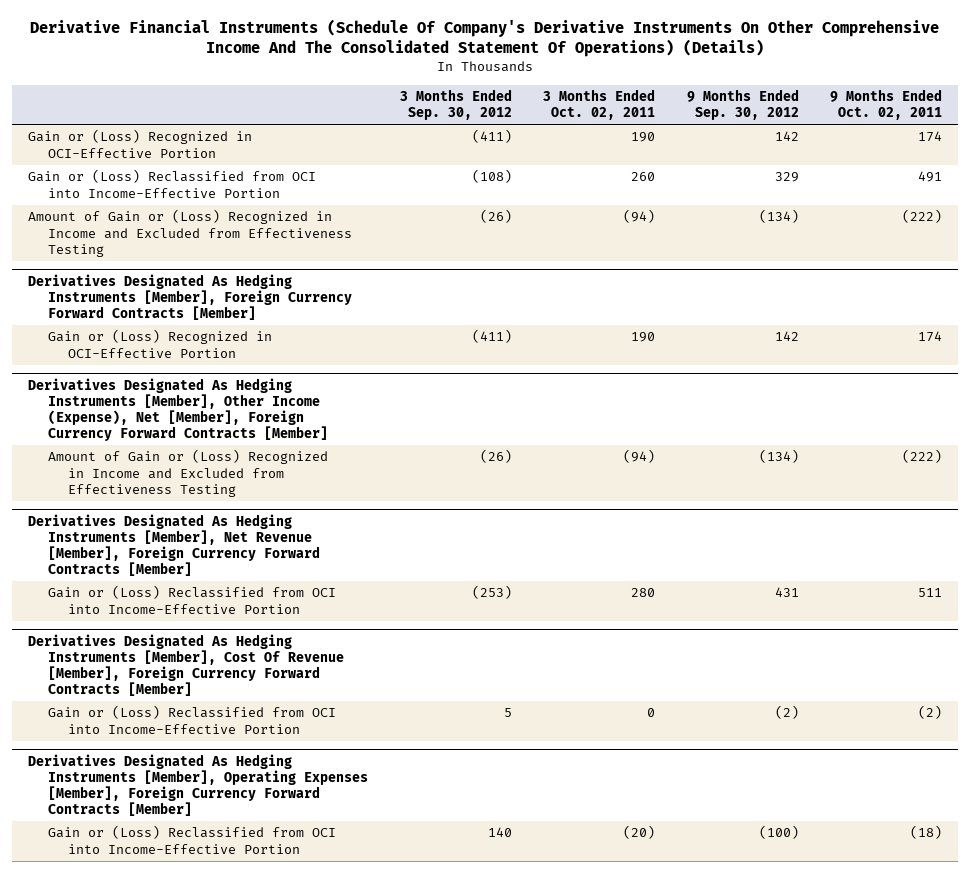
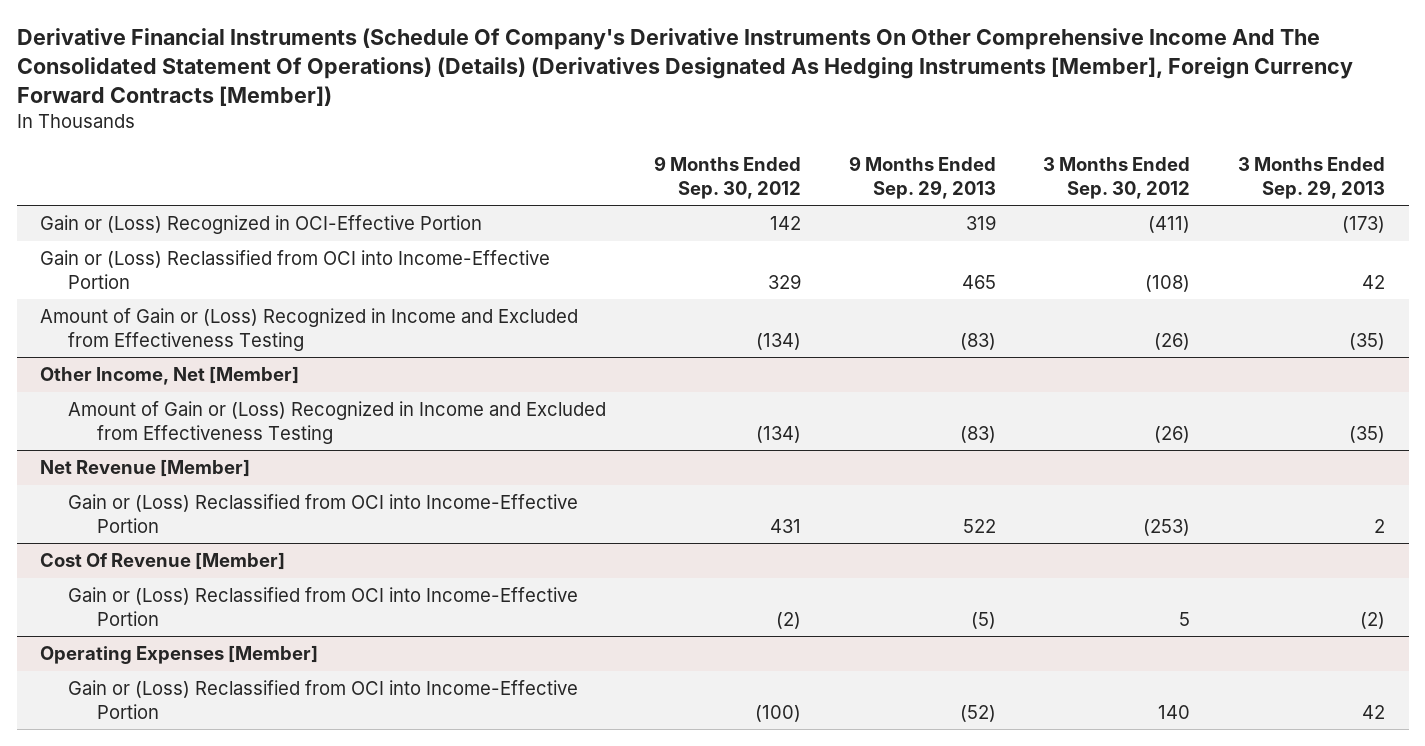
[30,18,940,58] Derivative Financial Instruments (Schedule Of Company's Derivative Instruments On Other Comprehensive Income And The Consolidated Statement Of Operations) (Details) -> [16,28,1353,106] Derivative Financial Instruments (Schedule Of Company's Derivative Instruments On Other Comprehensive Income And The Consolidated Statement Of Operations) (Details) (Derivatives Designated As Hedging Instruments [Member], Foreign Currency Forward Contracts [Member])
[543,89,656,121] 3 Months Ended Oct. 02, 2011 -> none
[829,89,942,121] 9 Months Ended Oct. 02, 2011 -> none
none -> [848,155,996,199] 9 Months Ended Sep. 29, 2013
none -> [1238,156,1386,199] 3 Months Ended Sep. 29, 2013
[28,273,353,320] Derivatives Designated As Hedging Instruments [Member], Foreign Currency Forward Contracts [Member] -> none
[48,329,273,358] Gain or (Loss) Recognized in OCI-Effective Portion -> none
[28,377,329,442] Derivatives Designated As Hedging Instruments [Member], Other Income (Expense), Net [Member], Foreign Currency Forward Contracts [Member] -> none
none -> [40,366,300,386] Other Income, Net [Member]
[28,513,321,577] Derivatives Designated As Hedging Instruments [Member], Net Revenue [Member], Foreign Currency Forward Contracts [Member] -> none
none -> [40,459,251,478] Net Revenue [Member]
[28,633,345,697] Derivatives Designated As Hedging Instruments [Member], Cost Of Revenue [Member], Foreign Currency Forward Contracts [Member] -> none
none -> [40,552,286,571] Cost Of Revenue [Member]
[28,753,369,817] Derivatives Designated As Hedging Instruments [Member], Operating Expenses [Member], Foreign Currency Forward Contracts [Member] -> none
none -> [40,645,319,665] Operating Expenses [Member]

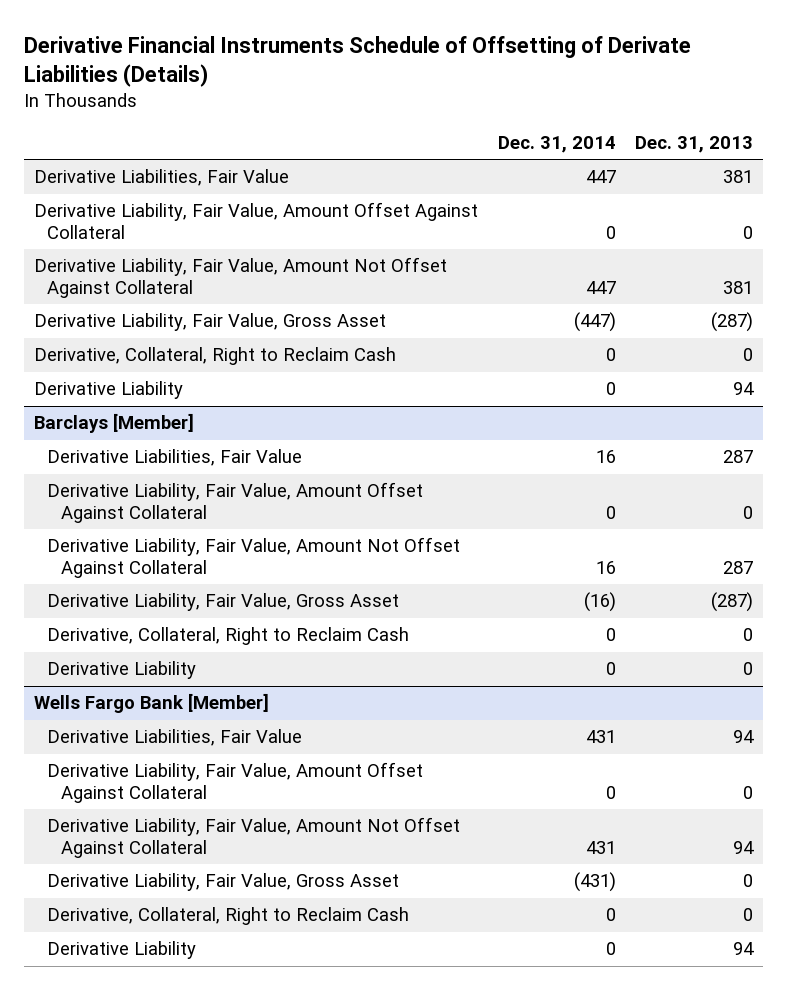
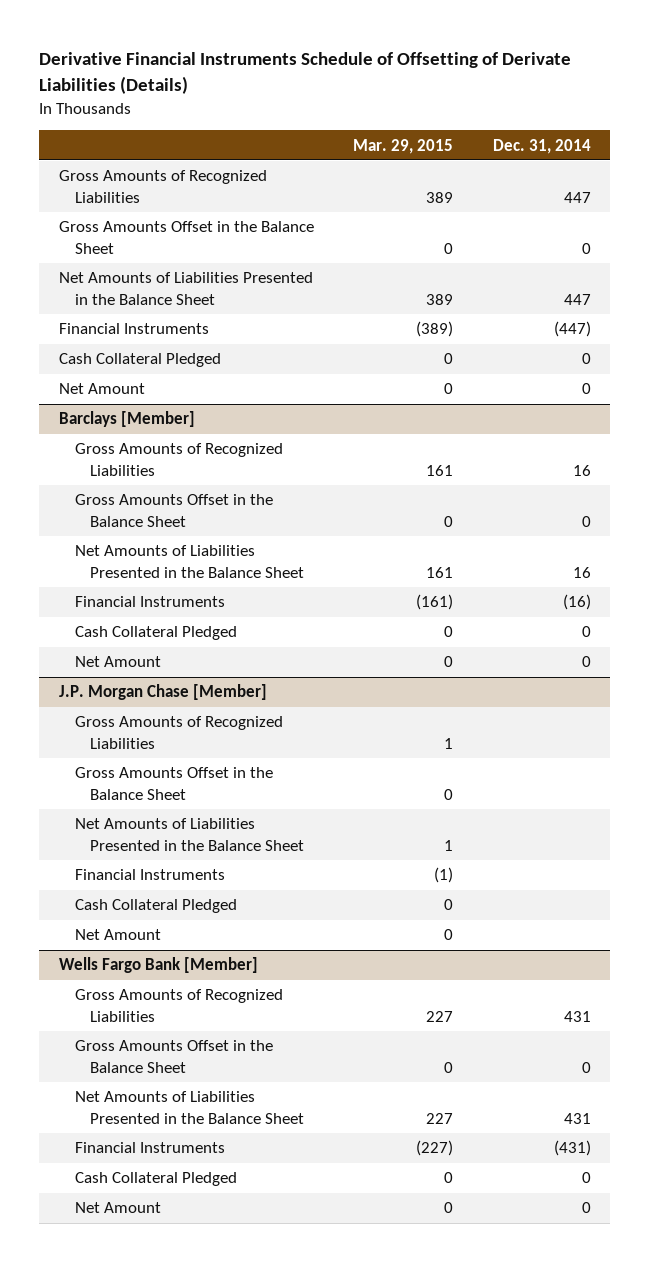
[635,135,754,153] Dec. 31, 2013 -> none
none -> [353,138,454,154] Mar. 29, 2015
[33,169,289,187] Derivative Liabilities, Fair Value -> [58,170,267,203] Gross Amounts of Recognized Liabilities
[33,202,478,239] Derivative Liability, Fair Value, Amount Offset Against Collateral -> [58,221,314,254] Gross Amounts Offset in the Balance Sheet
[33,257,447,298] Derivative Liability, Fair Value, Amount Not Offset Against Collateral -> [58,272,313,305] Net Amounts of Liabilities Presented in the Balance Sheet
[33,313,386,332] Derivative Liability, Fair Value, Gross Asset -> [58,323,209,335] Financial Instruments
[33,347,396,366] Derivative, Collateral, Right to Reclaim Cash -> [58,353,221,368] Cash Collateral Pledged
[33,381,183,400] Derivative Liability -> [58,383,145,395] Net Amount
[47,449,303,467] Derivative Liabilities, Fair Value -> [74,443,283,476] Gross Amounts of Recognized Liabilities
[47,482,424,523] Derivative Liability, Fair Value, Amount Offset Against Collateral -> [74,494,273,527] Gross Amounts Offset in the Balance Sheet
[47,537,461,578] Derivative Liability, Fair Value, Amount Not Offset Against Collateral -> [74,545,305,578] Net Amounts of Liabilities Presented in the Balance Sheet
[47,593,400,612] Derivative Liability, Fair Value, Gross Asset -> [74,596,225,608] Financial Instruments
[47,627,410,646] Derivative, Collateral, Right to Reclaim Cash -> [74,626,237,641] Cash Collateral Pledged
[47,661,197,680] Derivative Liability -> [74,656,161,668] Net Amount
none -> [58,684,267,701] J.P. Morgan Chase [Member]
none -> [74,716,283,749] Gross Amounts of Recognized Liabilities
none -> [74,767,273,800] Gross Amounts Offset in the Balance Sheet
none -> [74,818,305,851] Net Amounts of Liabilities Presented in the Balance Sheet
none -> [74,869,225,881] Financial Instruments
none -> [74,899,237,914] Cash Collateral Pledged
none -> [74,929,161,941] Net Amount
[47,729,303,747] Derivative Liabilities, Fair Value -> [74,989,283,1022] Gross Amounts of Recognized Liabilities
[47,762,424,803] Derivative Liability, Fair Value, Amount Offset Against Collateral -> [74,1040,273,1073] Gross Amounts Offset in the Balance Sheet
[47,817,461,858] Derivative Liability, Fair Value, Amount Not Offset Against Collateral -> [74,1091,305,1124] Net Amounts of Liabilities Presented in the Balance Sheet
[47,873,400,892] Derivative Liability, Fair Value, Gross Asset -> [74,1142,225,1154] Financial Instruments
[47,907,410,926] Derivative, Collateral, Right to Reclaim Cash -> [74,1172,237,1187] Cash Collateral Pledged
[47,941,197,960] Derivative Liability -> [74,1202,161,1214] Net Amount

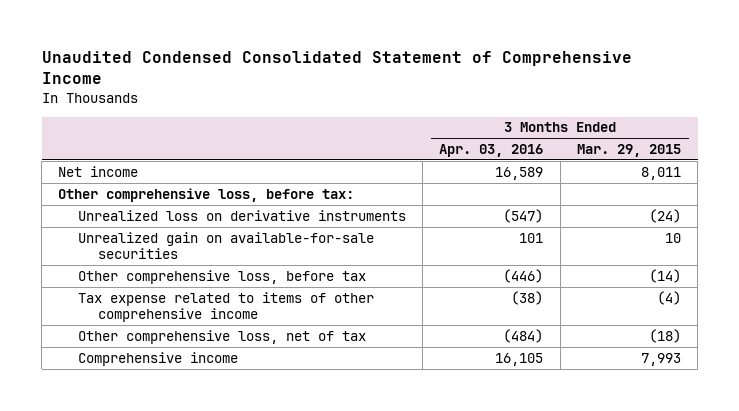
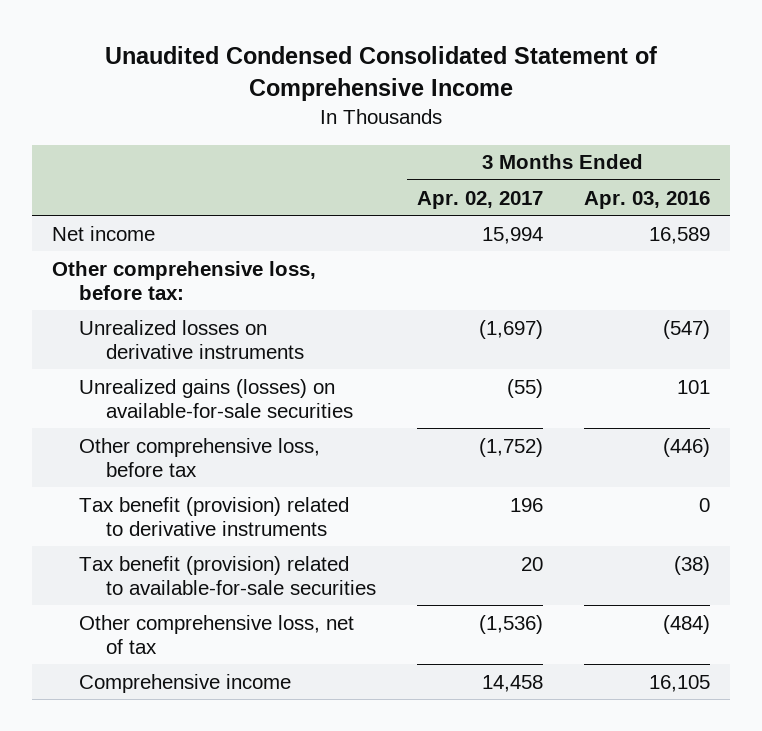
[577,144,682,158] Mar. 29, 2015 -> none
none -> [416,190,543,209] Apr. 02, 2017
[77,209,406,221] Unrealized loss on derivative instruments -> [79,319,304,359] Unrealized losses on derivative instruments
[77,231,374,260] Unrealized gain on available-for-sale securities -> [79,378,353,418] Unrealized gains (losses) on available-for-sale securities
[77,291,374,323] Tax expense related to items of other comprehensive income -> none
none -> [79,496,350,536] Tax benefit (provision) related to derivative instruments
none -> [79,555,376,595] Tax benefit (provision) related to available-for-sale securities

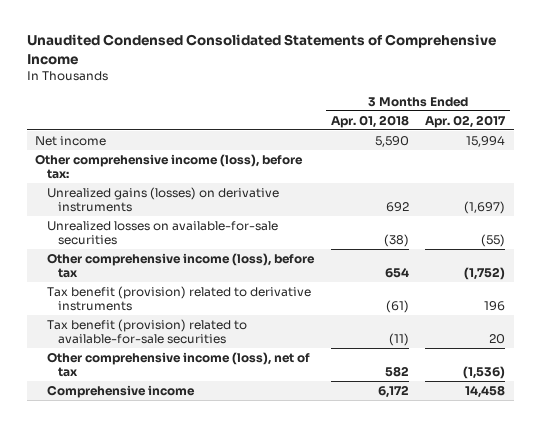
[105,46,658,102] Unaudited Condensed Consolidated Statement of Comprehensive Income -> [26,34,496,65] Unaudited Condensed Consolidated Statements of Comprehensive Income
[583,190,710,209] Apr. 03, 2016 -> none
none -> [330,114,409,128] Apr. 01, 2018
[52,260,317,300] Other comprehensive loss, before tax: -> [35,153,304,179] Other comprehensive income (loss), before tax:
[79,319,304,359] Unrealized losses on derivative instruments -> [46,186,279,212] Unrealized gains (losses) on derivative instruments
[79,378,353,418] Unrealized gains (losses) on available-for-sale securities -> [46,220,278,245] Unrealized losses on available-for-sale securities
[79,437,321,477] Other comprehensive loss, before tax -> [46,252,315,278] Other comprehensive income (loss), before tax
[79,614,355,654] Other comprehensive loss, net of tax -> [46,351,310,377] Other comprehensive income (loss), net of tax

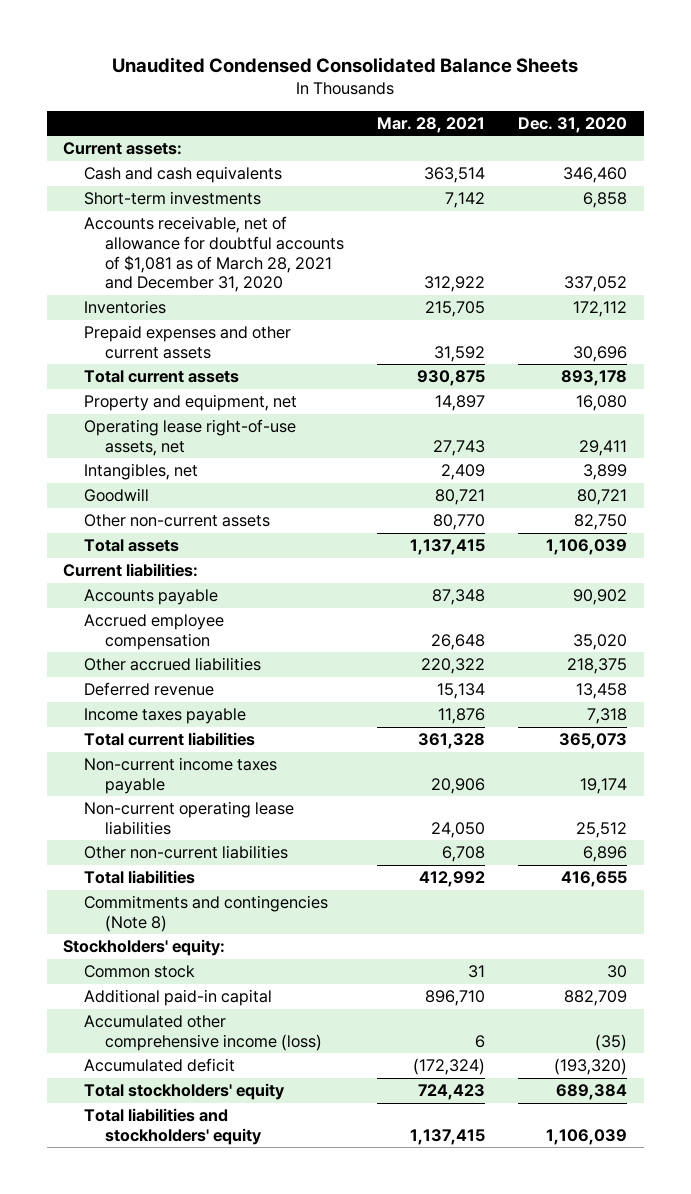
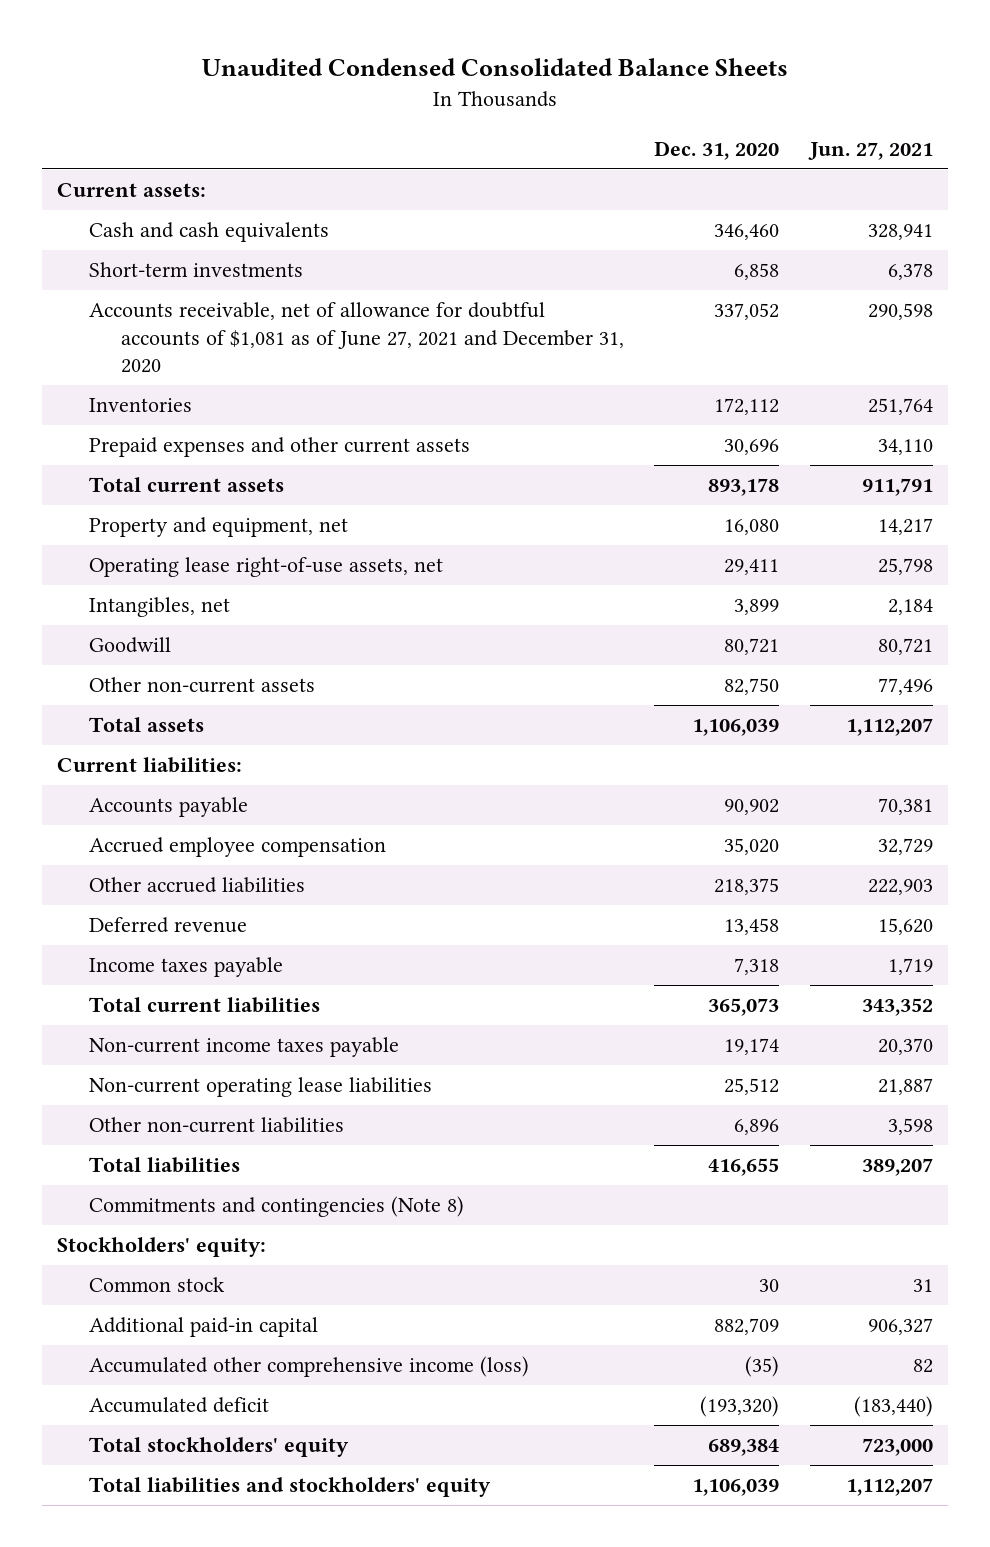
[377,116,486,133] Mar. 28, 2021 -> none
none -> [807,141,933,160] Jun. 27, 2021
[84,216,345,293] Accounts receivable, net of allowance for doubtful accounts of $1,081 as of March 28, 2021 and December 31, 2020 -> [88,302,624,373] Accounts receivable, net of allowance for doubtful accounts of $1,081 as of June 27, 2021 and December 31, 2020

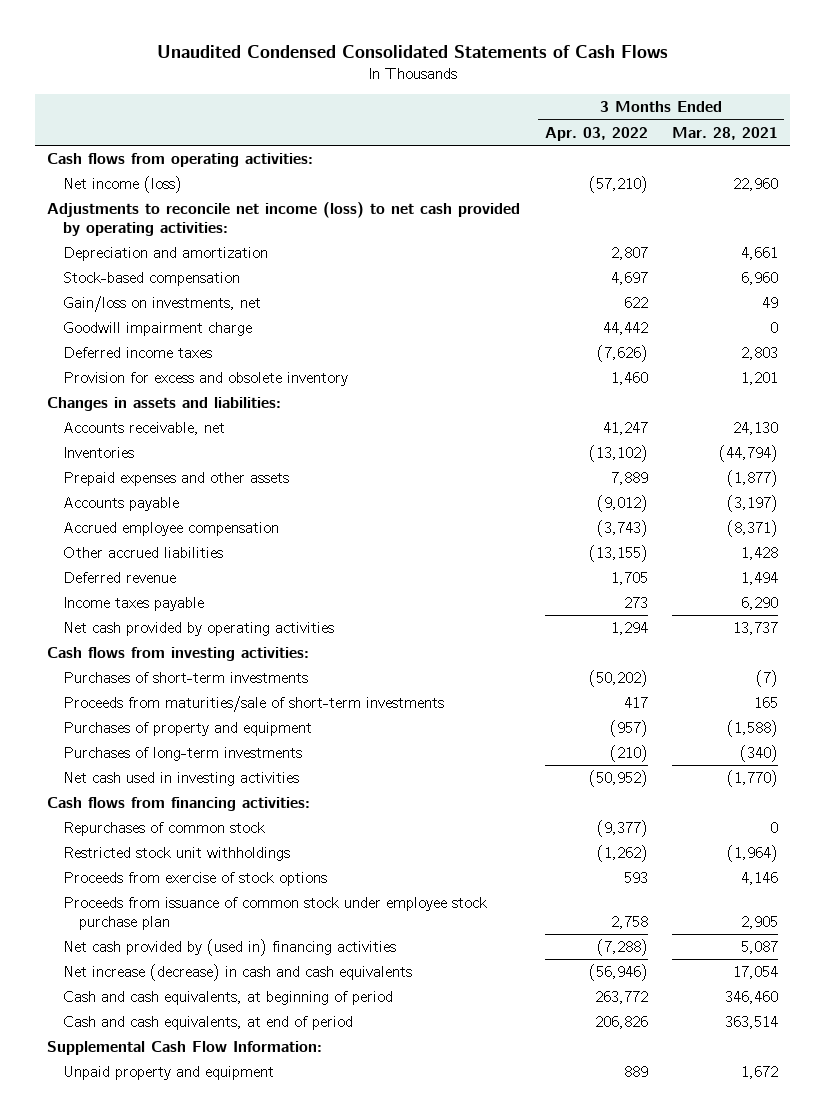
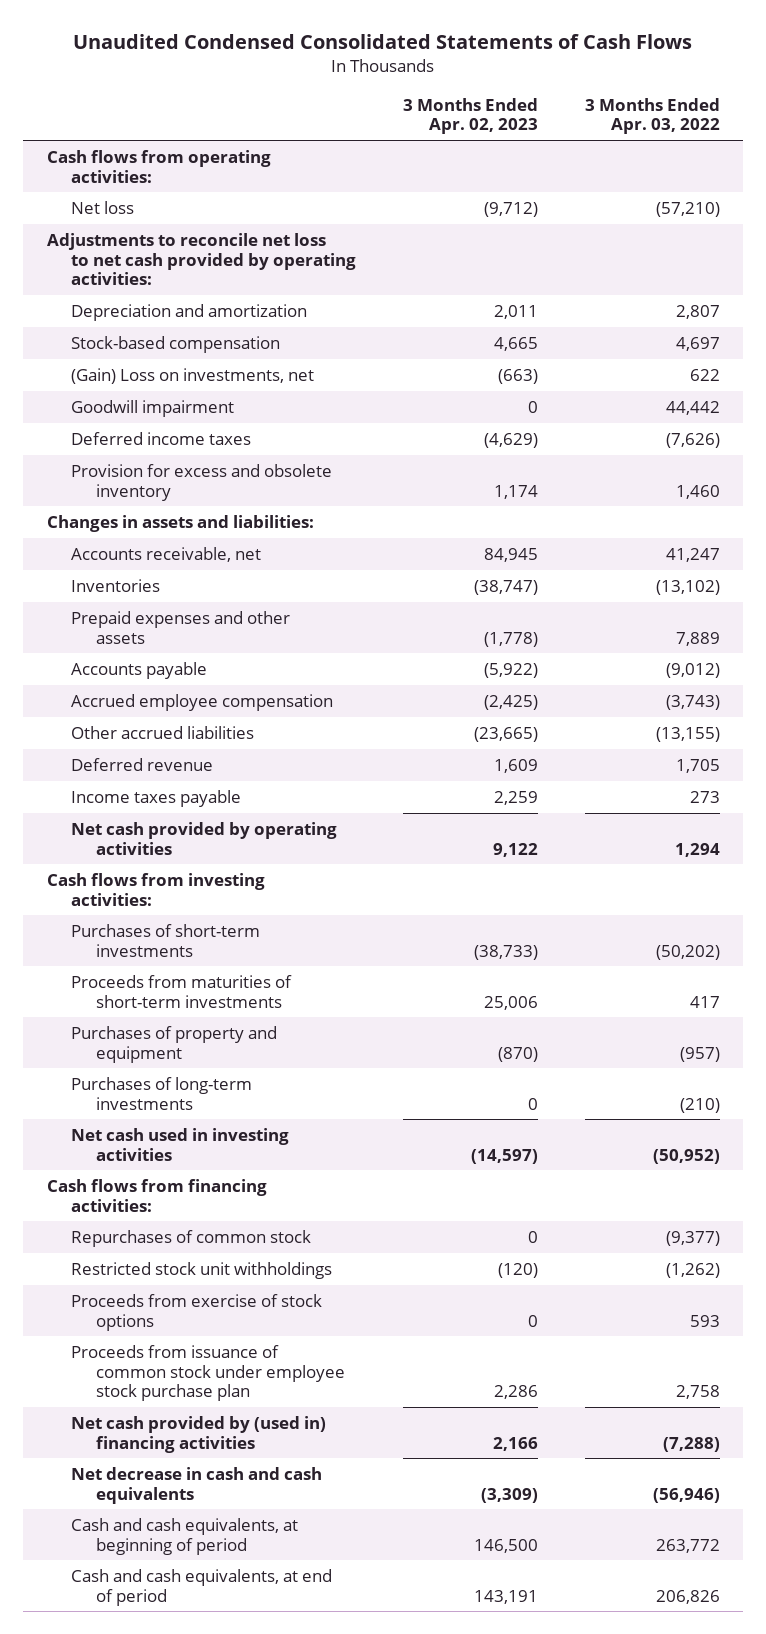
[672,126,779,140] Mar. 28, 2021 -> none
none -> [403,97,539,135] 3 Months Ended Apr. 02, 2023
[63,175,183,193] Net income (loss) -> [71,200,135,214] Net loss
[46,201,520,236] Adjustments to reconcile net income (loss) to net cash provided by operating activities: -> [46,232,357,286] Adjustments to reconcile net loss to net cash provided by operating activities:
[63,295,262,312] Gain/loss on investments, net -> [71,367,315,384] (Gain) Loss on investments, net
[63,321,253,336] Goodwill impairment charge -> [71,399,235,417] Goodwill impairment
[63,695,445,712] Proceeds from maturities/sale of short-term investments -> [71,974,293,1008] Proceeds from maturities of short-term investments
[63,963,413,981] Net increase (decrease) in cash and cash equivalents -> [71,1466,323,1504] Net decrease in cash and cash equivalents
[46,1040,322,1055] Supplemental Cash Flow Information: -> none
[63,1065,275,1080] Unpaid property and equipment -> none

